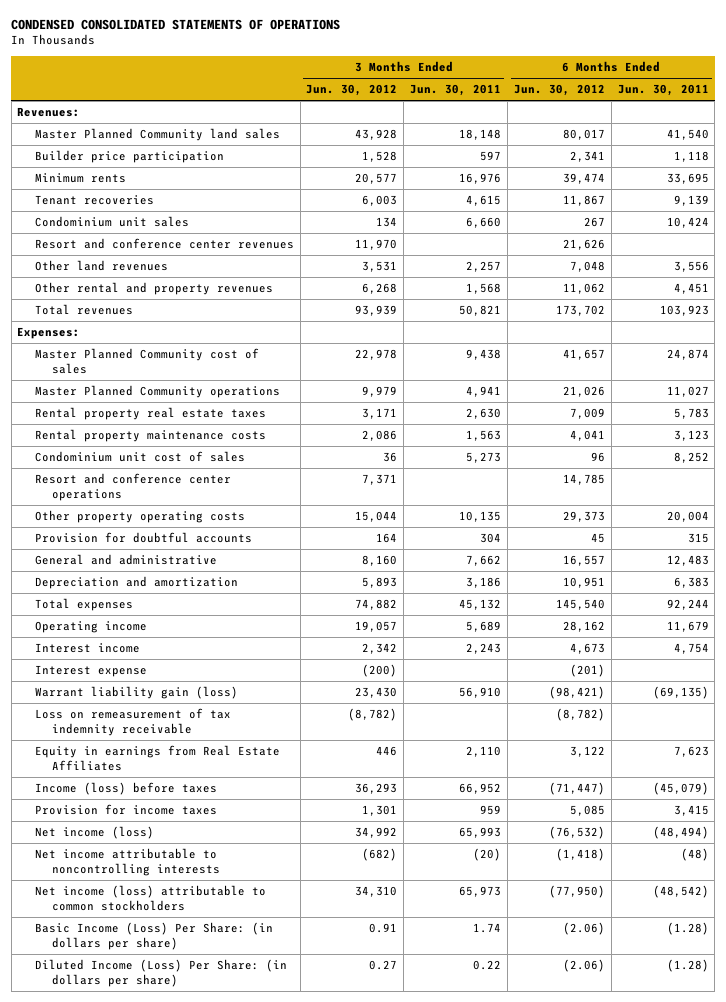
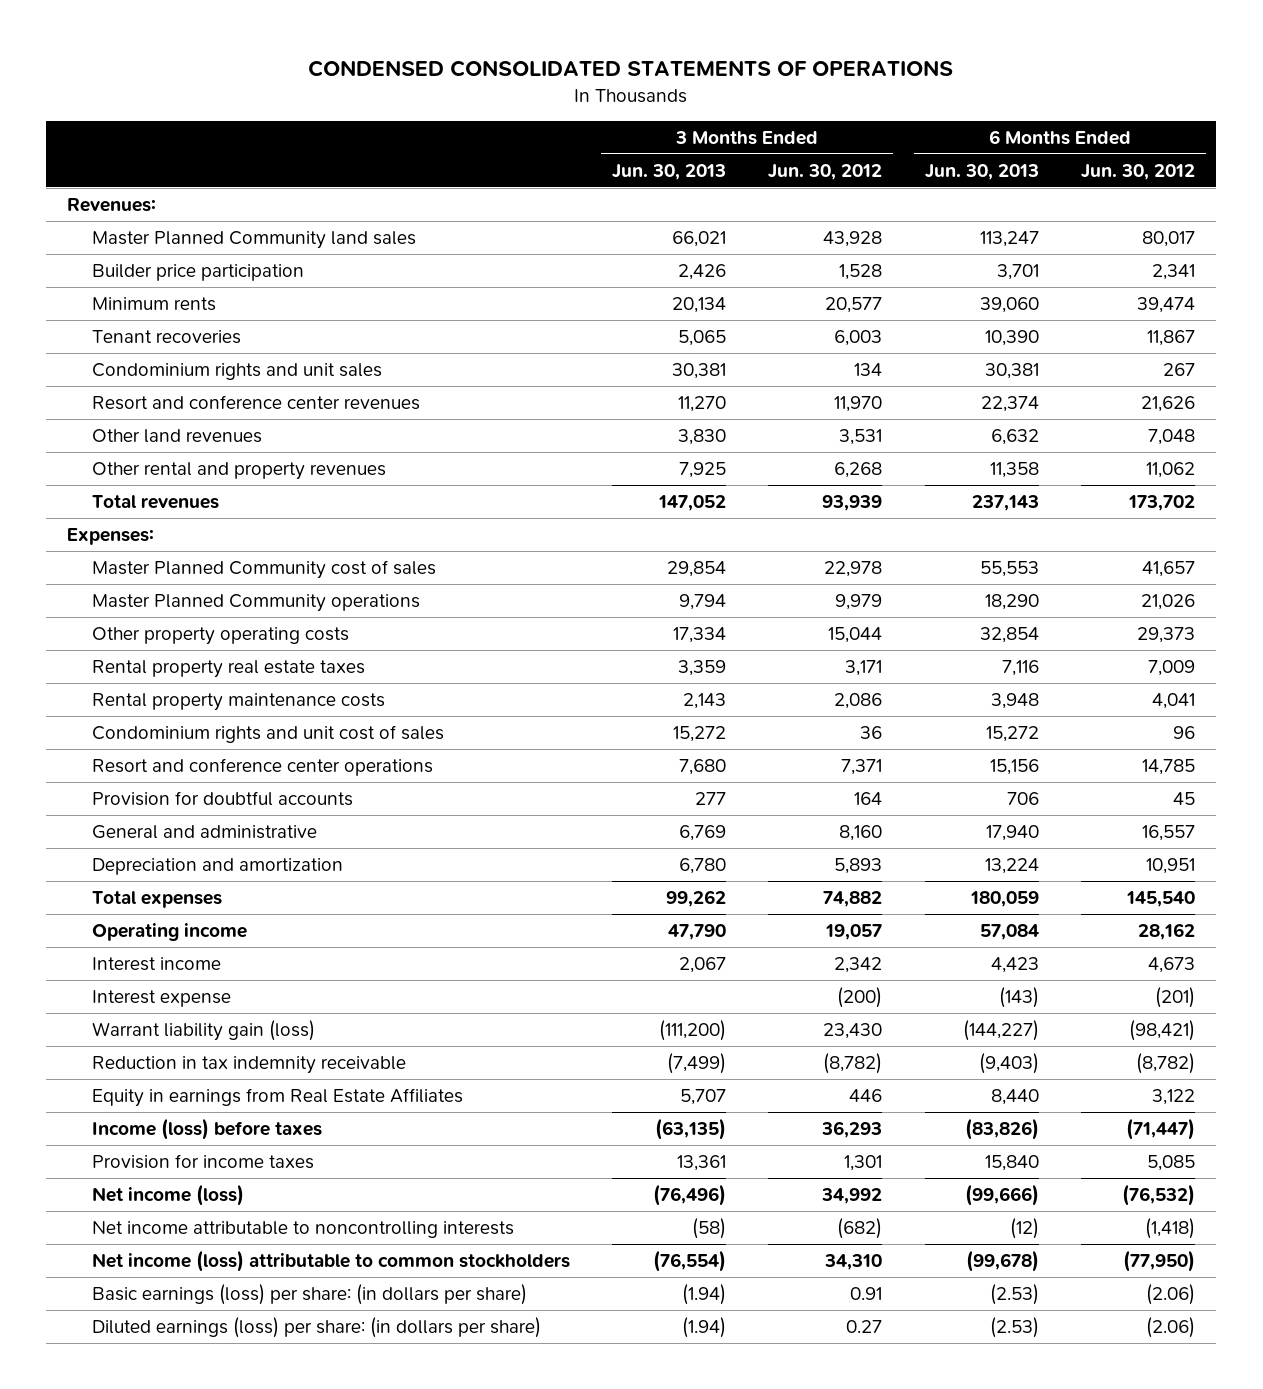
[410,84,502,97] Jun. 30, 2011 -> none
[617,84,709,97] Jun. 30, 2011 -> none
none -> [612,163,727,180] Jun. 30, 2013
none -> [924,163,1039,180] Jun. 30, 2013
[34,216,189,228] Condominium unit sales -> [91,363,382,381] Condominium rights and unit sales
[34,510,245,524] Other property operating costs -> [91,627,349,646] Other property operating costs
[34,451,245,463] Condominium unit cost of sales -> [91,725,444,744] Condominium rights and unit cost of sales
[34,708,231,736] Loss on remeasurement of tax indemnity receivable -> [91,1056,406,1075] Reduction in tax indemnity receivable
[34,922,273,950] Basic Income (Loss) Per Share: (in dollars per share) -> [91,1284,527,1306] Basic earnings (loss) per share: (in dollars per share)
[34,959,287,987] Diluted Income (Loss) Per Share: (in dollars per share) -> [91,1317,541,1339] Diluted earnings (loss) per share: (in dollars per share)

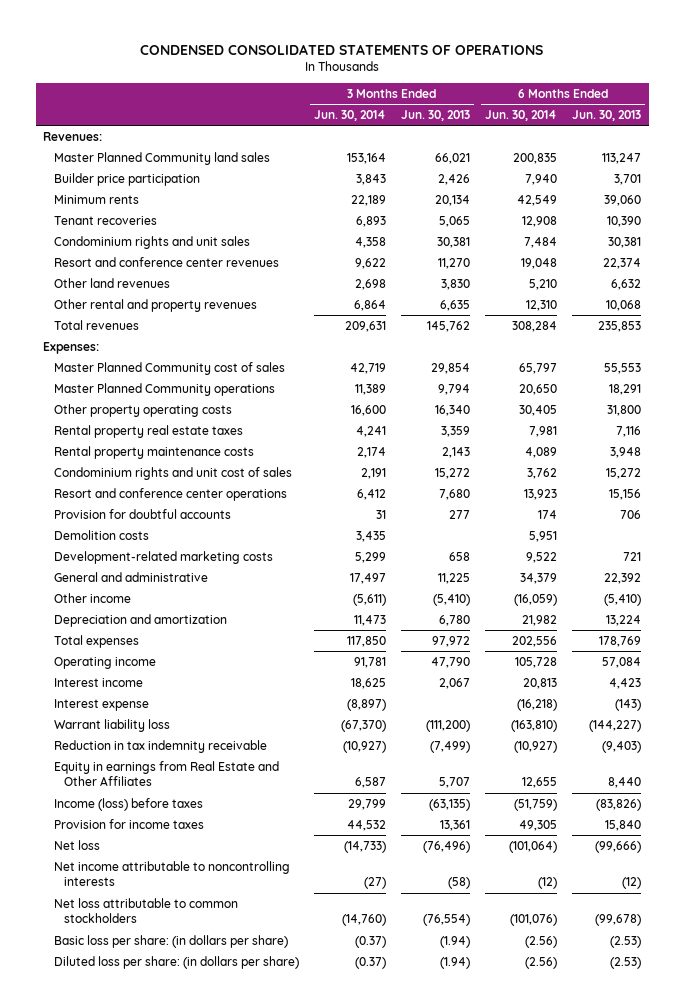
[768,163,883,180] Jun. 30, 2012 -> none
[1081,163,1196,180] Jun. 30, 2012 -> none
none -> [313,109,386,121] Jun. 30, 2014
none -> [484,109,557,121] Jun. 30, 2014
[679,462,727,479] 7,925 -> [439,299,470,311] 6,635
[989,462,1039,479] 11,358 -> [606,299,642,311] 10,068
[658,495,727,512] 147,052 -> [426,320,470,332] 145,762
[971,495,1039,512] 237,143 -> [598,320,642,332] 235,853
[984,594,1039,611] 18,290 -> [609,383,642,395] 18,291
[673,627,727,644] 17,334 -> [434,404,470,416] 16,340
[979,627,1039,644] 32,854 -> [607,404,642,416] 31,800
none -> [53,529,149,540] Demolition costs
none -> [53,550,273,564] Development-related marketing costs
[679,825,727,842] 6,769 -> [437,572,470,584] 11,225
[985,825,1039,842] 17,940 -> [604,572,642,584] 22,392
none -> [53,592,131,603] Other income
[666,890,727,908] 99,262 -> [431,635,470,647] 97,972
[969,891,1039,908] 180,059 -> [599,635,642,647] 178,769
[91,1020,315,1042] Warrant liability gain (loss) -> [53,718,170,732] Warrant liability loss
[91,1088,463,1108] Equity in earnings from Real Estate Affiliates -> [53,760,279,787] Equity in earnings from Real Estate and Other Affiliates
[91,1184,244,1207] Net income (loss) -> [53,839,100,850] Net loss
[91,1250,570,1273] Net income (loss) attributable to common stockholders -> [53,897,238,924] Net loss attributable to common stockholders
[91,1284,527,1306] Basic earnings (loss) per share: (in dollars per share) -> [53,934,288,948] Basic loss per share: (in dollars per share)
[91,1317,541,1339] Diluted earnings (loss) per share: (in dollars per share) -> [53,955,299,969] Diluted loss per share: (in dollars per share)

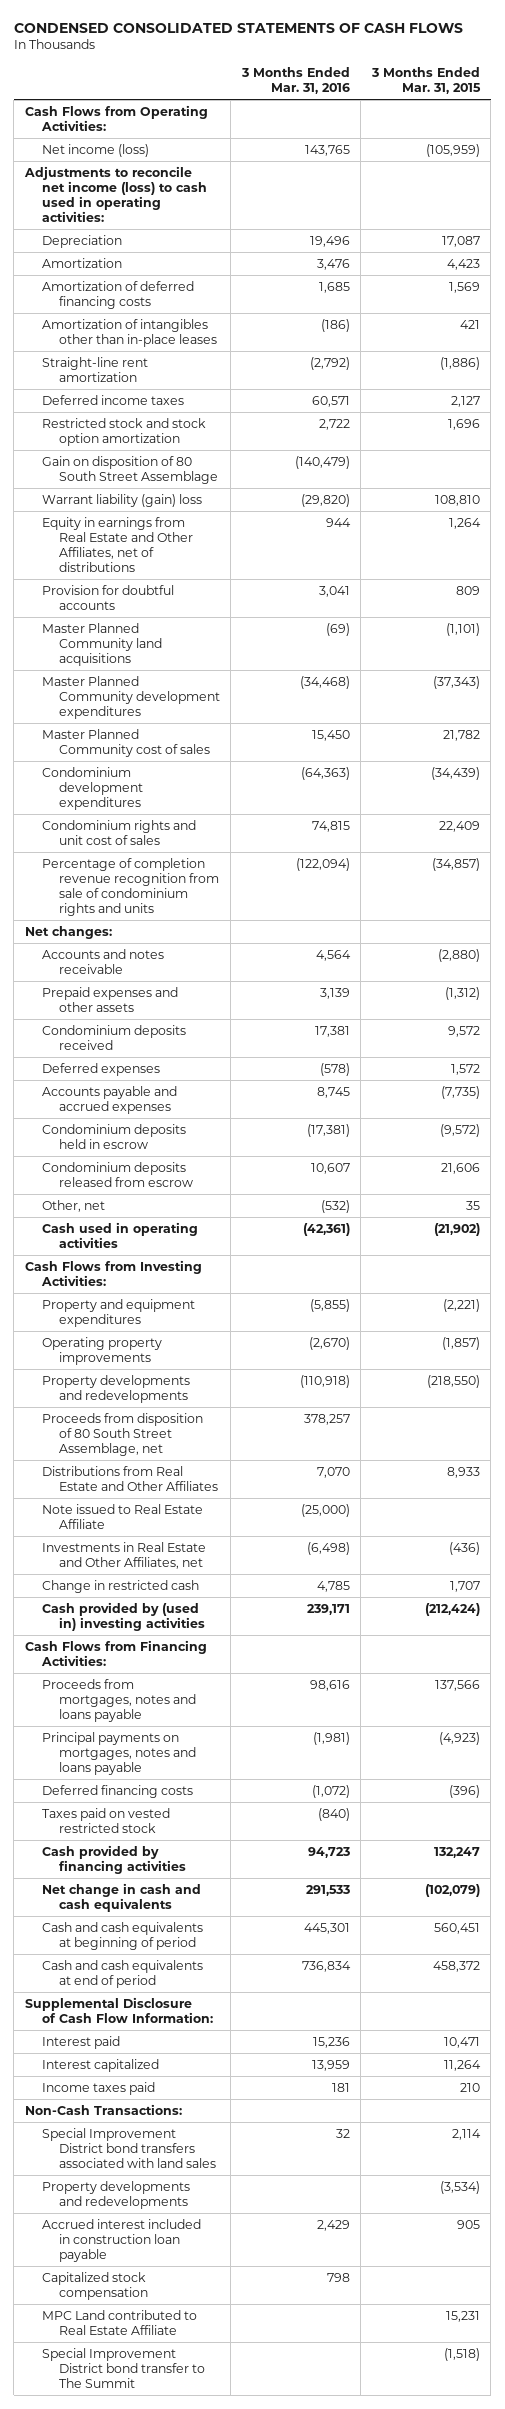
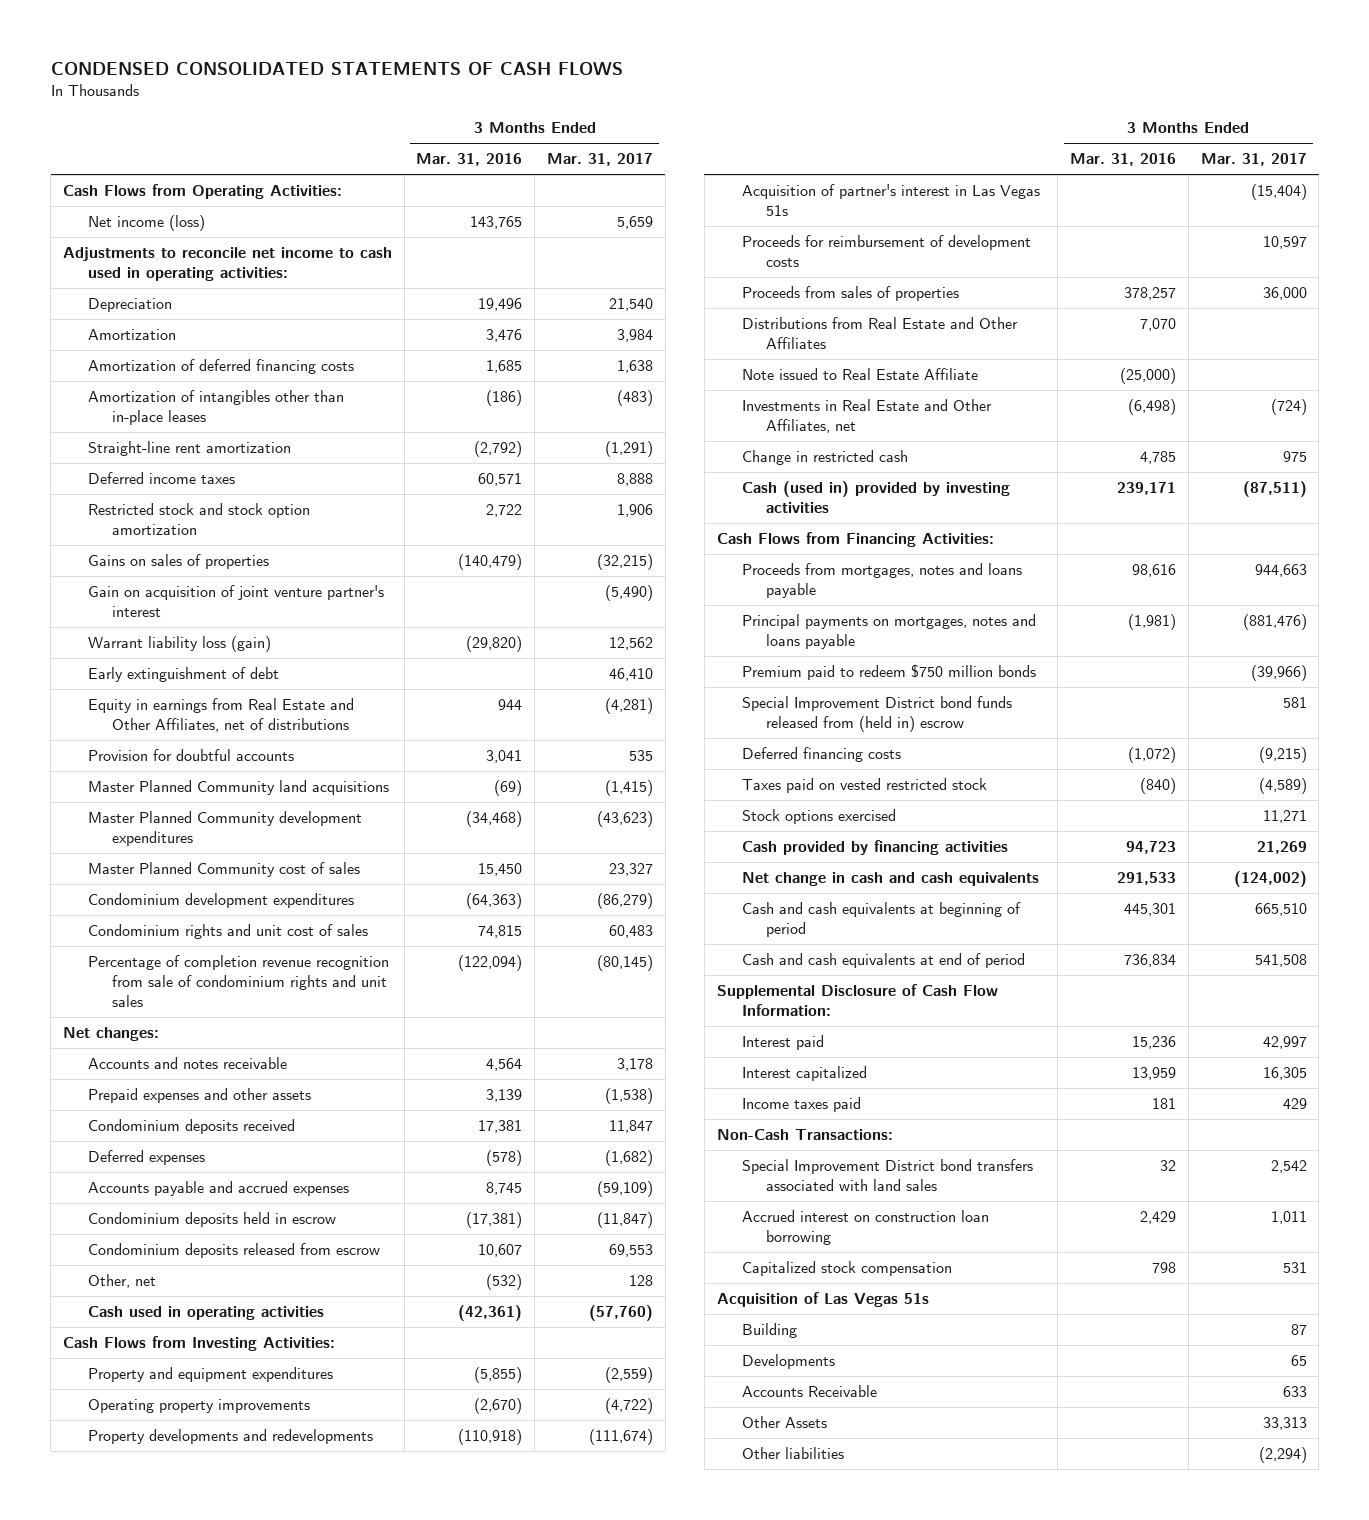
[370,67,481,95] 3 Months Ended Mar. 31, 2015 -> none
none -> [546,153,653,167] Mar. 31, 2017
[23,165,207,222] Adjustments to reconcile net income (loss) to cash used in operating activities: -> [62,247,392,282] Adjustments to reconcile net income to cash used in operating activities:
[41,455,218,484] Gain on disposition of 80 South Street Assemblage -> [87,554,269,570] Gains on sales of properties
none -> [87,585,384,618] Gain on acquisition of joint venture partner's interest
[41,493,202,507] Warrant liability (gain) loss -> [87,636,271,653] Warrant liability loss (gain)
none -> [87,667,279,683] Early extinguishment of debt
[41,857,219,916] Percentage of completion revenue recognition from sale of condominium rights and units -> [87,955,389,1008] Percentage of completion revenue recognition from sale of condominium rights and unit sales
none -> [741,184,1040,217] Acquisition of partner's interest in Las Vegas 51s
none -> [741,235,1031,268] Proceeds for reimbursement of development costs
[41,1412,203,1456] Proceeds from disposition of 80 South Street Assemblage, net -> [741,286,959,302] Proceeds from sales of properties
[41,1601,205,1631] Cash provided by (used in) investing activities -> [741,481,1010,514] Cash (used in) provided by investing activities
none -> [741,664,1036,681] Premium paid to redeem $750 million bonds
none -> [741,696,1012,733] Special Improvement District bond funds released from (held in) escrow
none -> [741,809,896,825] Stock options exercised
[41,2180,190,2209] Property developments and redevelopments -> none
[41,2218,201,2262] Accrued interest included in construction loan payable -> [741,1210,989,1246] Accrued interest on construction loan borrowing
[41,2309,197,2335] MPC Land contributed to Real Estate Affiliate -> none
[41,2347,205,2388] Special Improvement District bond transfer to The Summit -> none
none -> [716,1292,929,1308] Acquisition of Las Vegas 51s
none -> [741,1323,797,1339] Building
none -> [741,1354,835,1370] Developments
none -> [741,1385,877,1398] Accounts Receivable
none -> [741,1416,827,1429] Other Assets
none -> [741,1447,844,1460] Other liabilities

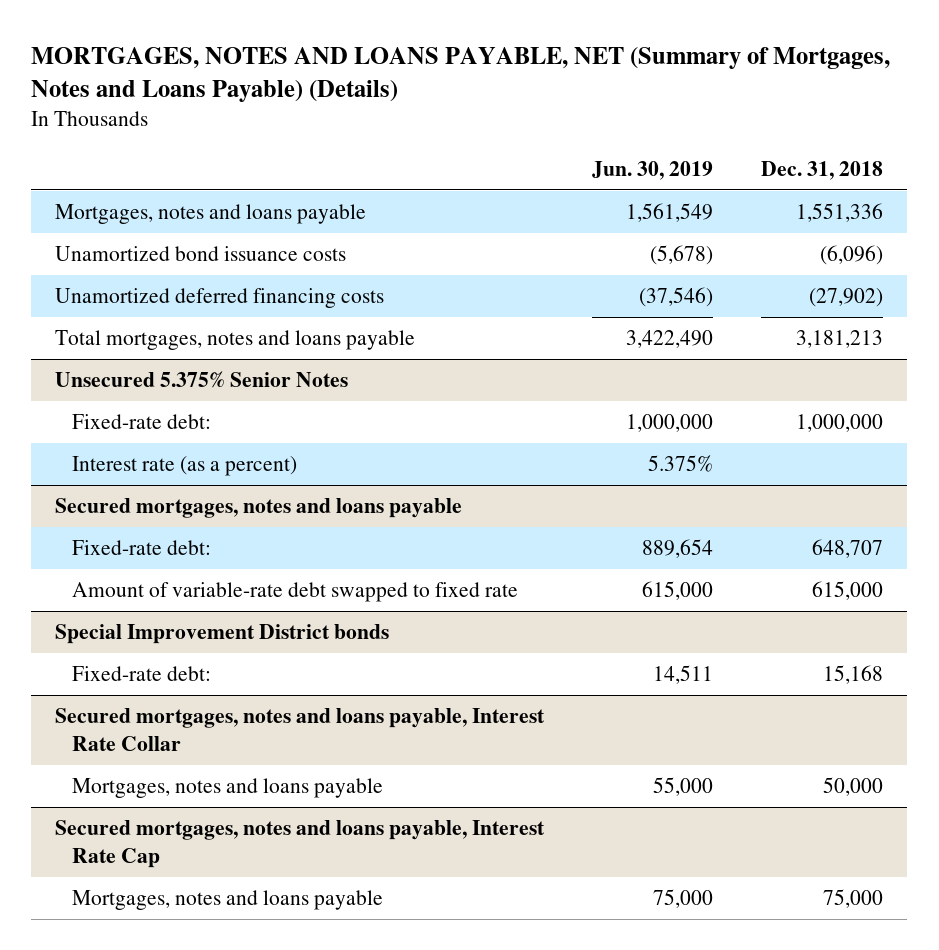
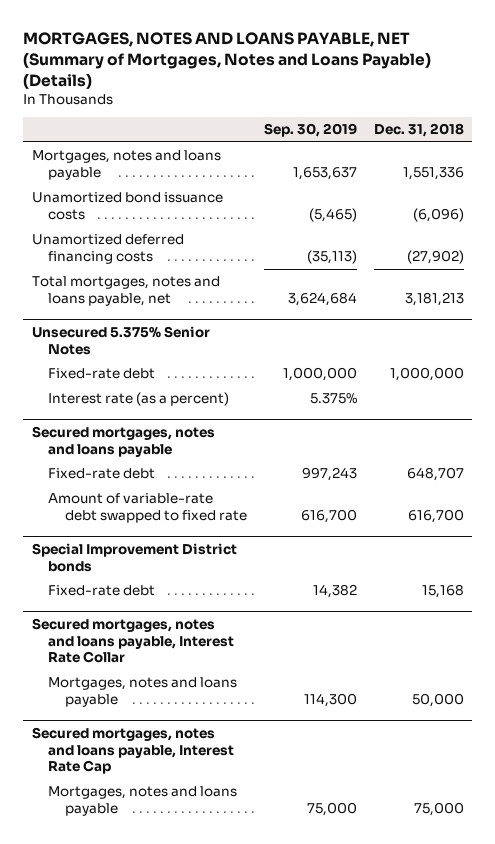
[592,160,714,180] Jun. 30, 2019 -> none
none -> [263,123,357,138] Sep. 30, 2019
[55,330,416,351] Total mortgages, notes and loans payable -> [31,276,220,307] Total mortgages, notes and loans payable, net
[72,414,212,430] Fixed-rate debt: -> [48,368,156,380] Fixed-rate debt
[72,540,212,556] Fixed-rate debt: -> [48,468,156,480] Fixed-rate debt
[812,581,884,601] 615,000 -> [407,509,464,524] 616,700
[72,666,212,682] Fixed-rate debt: -> [48,585,156,597] Fixed-rate debt

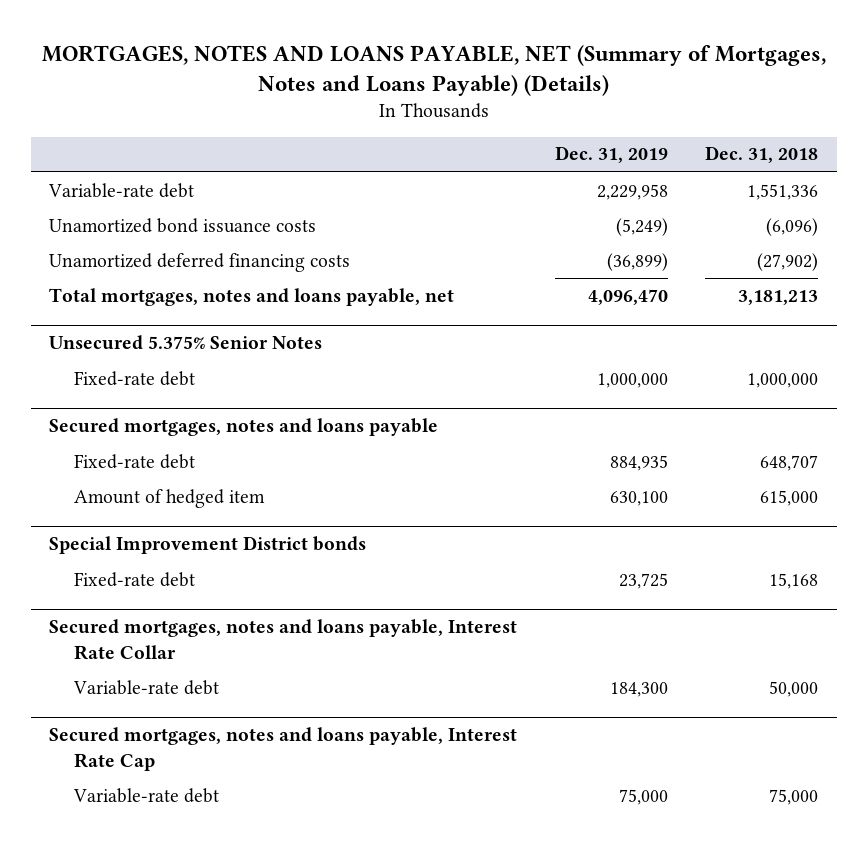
[263,123,357,138] Sep. 30, 2019 -> none
none -> [554,146,668,164] Dec. 31, 2019
[31,150,221,181] Mortgages, notes and loans payable -> [48,182,195,198] Variable-rate debt
[48,392,230,407] Interest rate (as a percent) -> none
[48,493,247,524] Amount of variable-rate debt swapped to fixed rate -> [74,488,266,508] Amount of hedged item
[407,509,464,524] 616,700 -> [760,489,819,506] 615,000
[48,677,238,708] Mortgages, notes and loans payable -> [73,679,220,695] Variable-rate debt
[48,786,238,817] Mortgages, notes and loans payable -> [73,787,220,803] Variable-rate debt

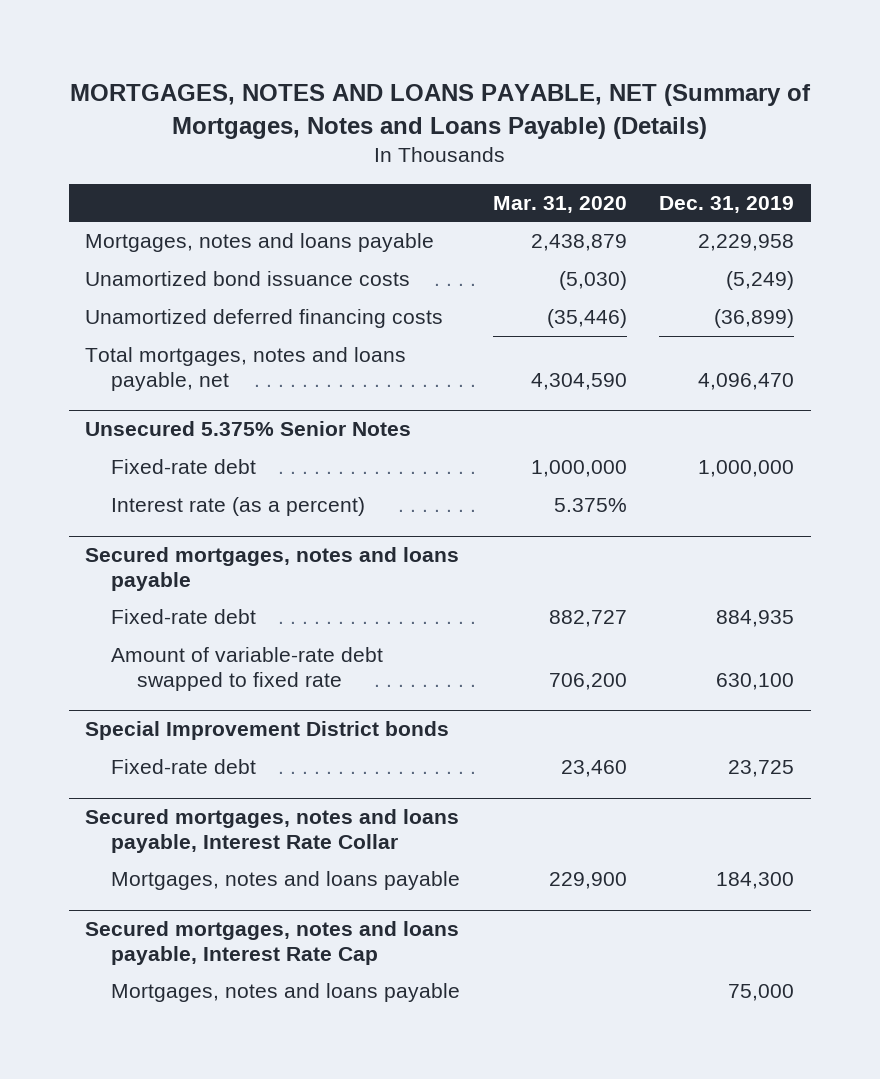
[705,146,819,164] Dec. 31, 2018 -> none
none -> [492,195,627,213] Mar. 31, 2020
[48,182,195,198] Variable-rate debt -> [85,233,435,253] Mortgages, notes and loans payable
none -> [111,497,366,517] Interest rate (as a percent)
[74,488,266,508] Amount of hedged item -> [111,647,384,691] Amount of variable-rate debt swapped to fixed rate
[73,679,220,695] Variable-rate debt -> [111,871,461,891] Mortgages, notes and loans payable
[73,787,220,803] Variable-rate debt -> [111,983,461,1003] Mortgages, notes and loans payable

